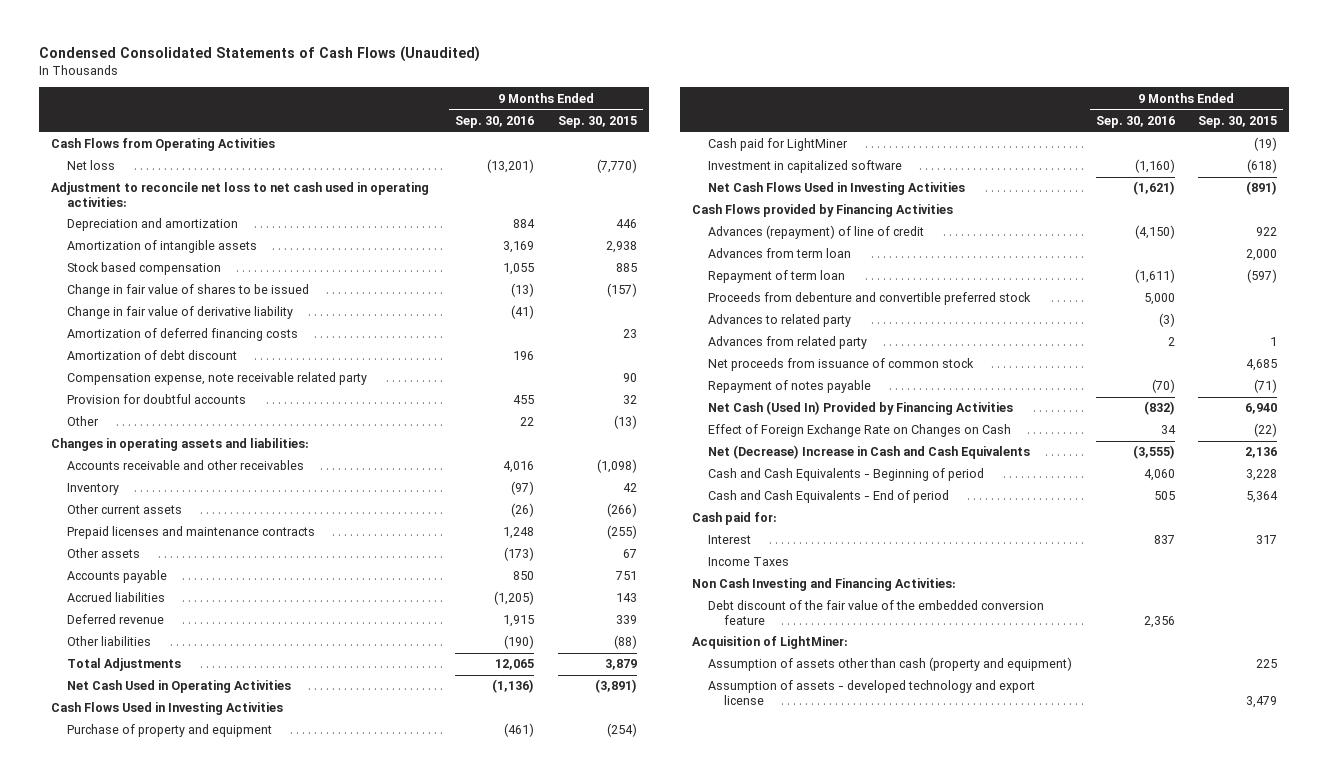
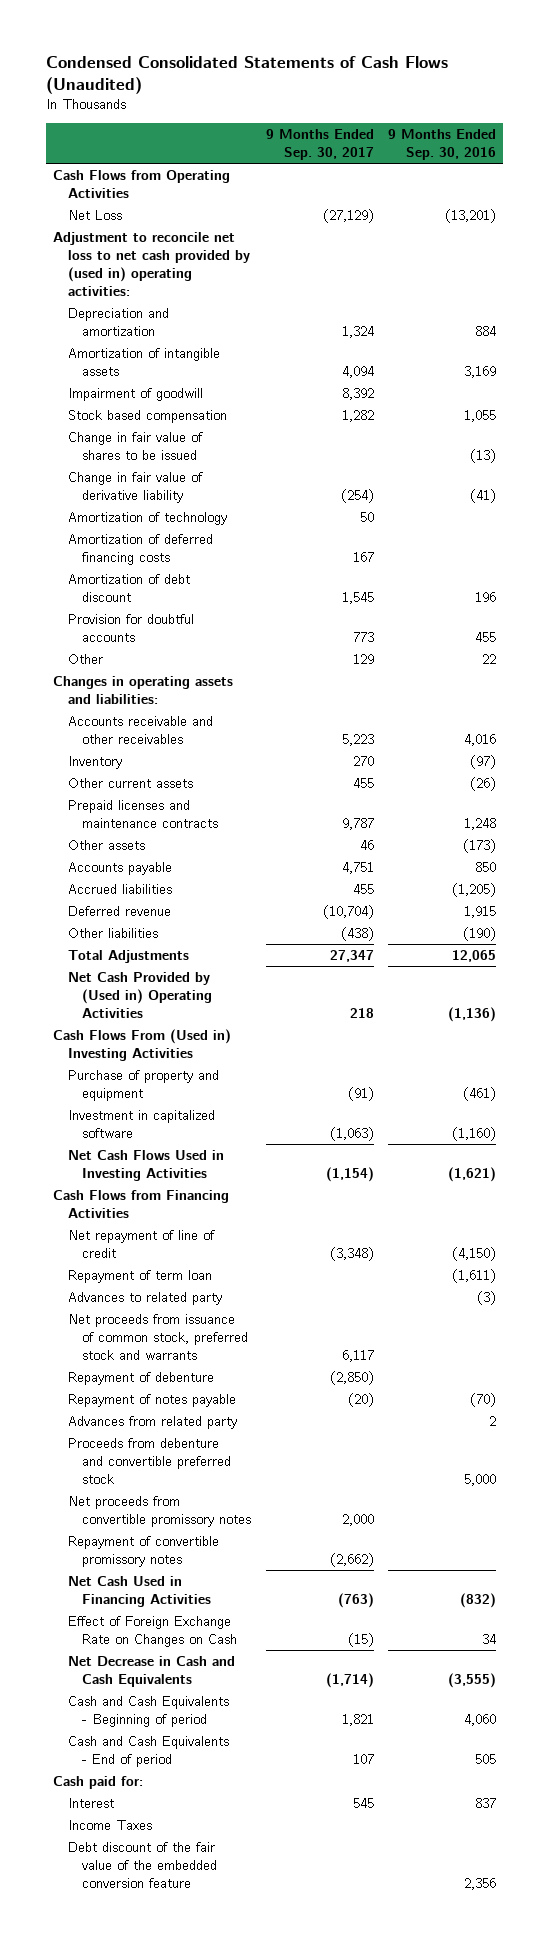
[557,115,637,128] Sep. 30, 2015 -> none
none -> [265,129,374,161] 9 Months Ended Sep. 30, 2017
[67,160,116,171] Net loss -> [67,209,122,220] Net Loss
[51,182,430,207] Adjustment to reconcile net loss to net cash used in operating activities: -> [53,231,250,296] Adjustment to reconcile net loss to net cash provided by (used in) operating activities:
none -> [67,387,203,401] Impairment of goodwill
none -> [67,511,227,525] Amortization of technology
[67,372,368,386] Compensation expense, note receivable related party -> none
[67,680,292,694] Net Cash Used in Operating Activities -> [67,971,213,1018] Net Cash Provided by (Used in) Operating Activities
[51,702,284,716] Cash Flows Used in Investing Activities -> [53,1028,232,1061] Cash Flows From (Used in) Investing Activities
[707,138,848,152] Cash paid for LightMiner -> none
[707,248,851,259] Advances from term loan -> none
[691,204,953,218] Cash Flows provided by Financing Activities -> [53,1189,230,1218] Cash Flows from Financing Activities
[707,225,924,240] Advances (repayment) of line of credit -> [67,1229,215,1258] Net repayment of line of credit
[707,358,974,372] Net proceeds from issuance of common stock -> [67,1313,249,1360] Net proceeds from issuance of common stock, preferred stock and warrants
none -> [67,1371,214,1385] Repayment of debenture
[707,336,867,350] Advances from related party -> [67,1415,237,1429] Advances from related party
[707,292,1031,306] Proceeds from debenture and convertible preferred stock -> [67,1437,232,1484] Proceeds from debenture and convertible preferred stock
none -> [67,1495,252,1527] Net proceeds from convertible promissory notes
none -> [67,1535,219,1567] Repayment of convertible promissory notes
[707,401,1013,416] Net Cash (Used In) Provided by Financing Activities -> [67,1575,212,1607] Net Cash Used in Financing Activities
[707,445,1030,460] Net (Decrease) Increase in Cash and Cash Equivalents -> [67,1655,235,1687] Net Decrease in Cash and Cash Equivalents
[691,578,956,592] Non Cash Investing and Financing Activities: -> none
[691,636,848,650] Acquisition of LightMiner: -> none
[707,657,1072,672] Assumption of assets other than cash (property and equipment) -> none
[707,680,1035,705] Assumption of assets - developed technology and export license -> none

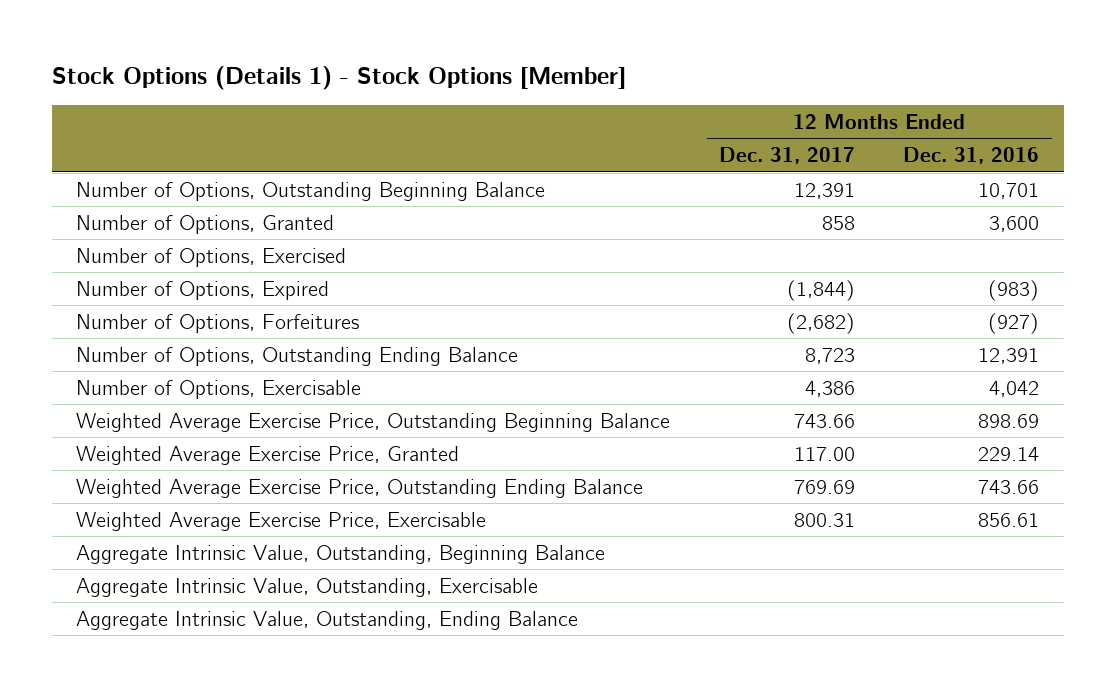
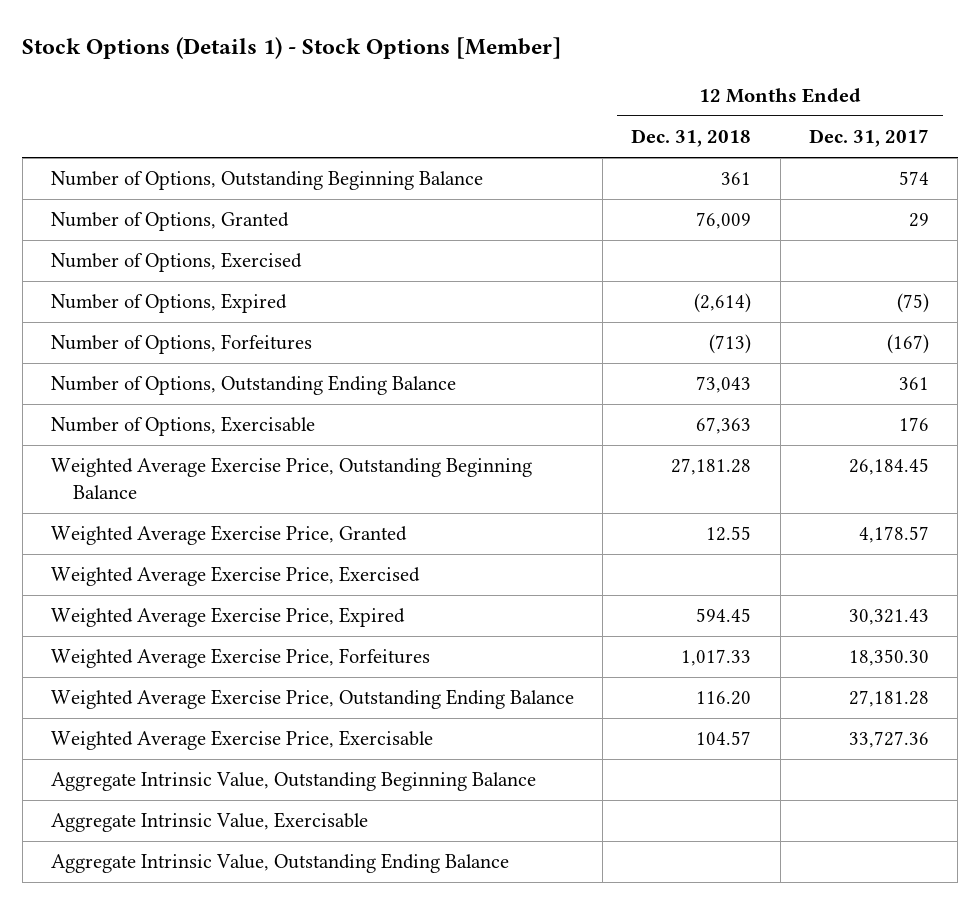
[903,147,1040,165] Dec. 31, 2016 -> none
none -> [631,129,752,148] Dec. 31, 2018
[793,182,855,199] 12,391 -> [898,171,929,186] 574
[821,215,855,230] 858 -> [908,213,929,228] 29
[786,279,855,301] (1,844) -> [896,293,929,314] (75)
[786,312,855,334] (2,682) -> [886,334,929,355] (167)
[804,347,855,364] 8,723 -> [898,377,929,391] 361
[804,380,855,397] 4,386 -> [898,417,929,432] 176
[793,413,855,428] 743.66 -> [848,458,929,476] 26,184.45
[793,446,855,461] 117.00 -> [858,526,929,544] 4,178.57
none -> [50,566,420,587] Weighted Average Exercise Price, Exercised
none -> [50,607,405,628] Weighted Average Exercise Price, Expired
none -> [50,648,430,669] Weighted Average Exercise Price, Forfeitures
[793,479,855,494] 769.69 -> [848,690,929,708] 27,181.28
[793,512,855,527] 800.31 -> [848,731,929,749] 33,727.36
[76,544,606,564] Aggregate Intrinsic Value, Outstanding, Beginning Balance -> [50,772,536,792] Aggregate Intrinsic Value, Outstanding Beginning Balance
[76,577,539,597] Aggregate Intrinsic Value, Outstanding, Exercisable -> [50,812,368,833] Aggregate Intrinsic Value, Exercisable
[76,610,579,630] Aggregate Intrinsic Value, Outstanding, Ending Balance -> [50,853,509,874] Aggregate Intrinsic Value, Outstanding Ending Balance

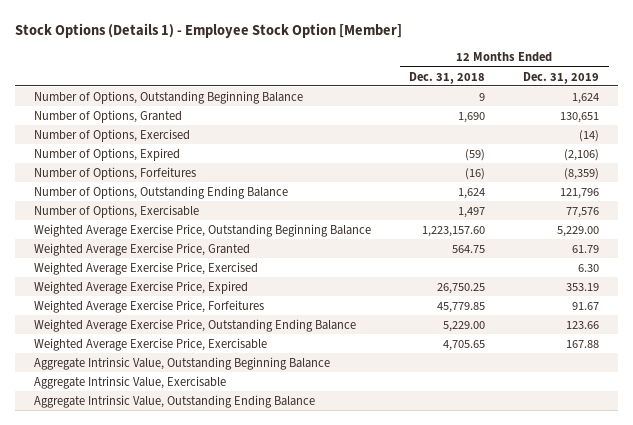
[22,37,562,60] Stock Options (Details 1) - Stock Options [Member] -> [15,23,403,39] Stock Options (Details 1) - Employee Stock Option [Member]
[808,129,929,148] Dec. 31, 2017 -> none
none -> [523,71,600,84] Dec. 31, 2019
[721,172,752,186] 361 -> [479,92,486,101] 9
[696,212,752,230] 76,009 -> [458,111,486,123] 1,690
[694,293,752,314] (2,614) -> [465,148,486,161] (59)
[709,334,752,355] (713) -> [465,167,486,180] (16)
[696,376,752,394] 73,043 -> [458,187,486,199] 1,624
[696,417,752,435] 67,363 -> [458,206,486,218] 1,497
[671,458,752,476] 27,181.28 -> [422,225,486,237] 1,223,157.60
[706,526,752,542] 12.55 -> [452,244,486,253] 564.75
[696,608,752,623] 594.45 -> [437,282,486,294] 26,750.25
[681,649,752,667] 1,017.33 -> [437,301,486,313] 45,779.85
[696,691,752,706] 116.20 -> [443,320,486,332] 5,229.00
[696,731,752,746] 104.57 -> [443,339,486,351] 4,705.65

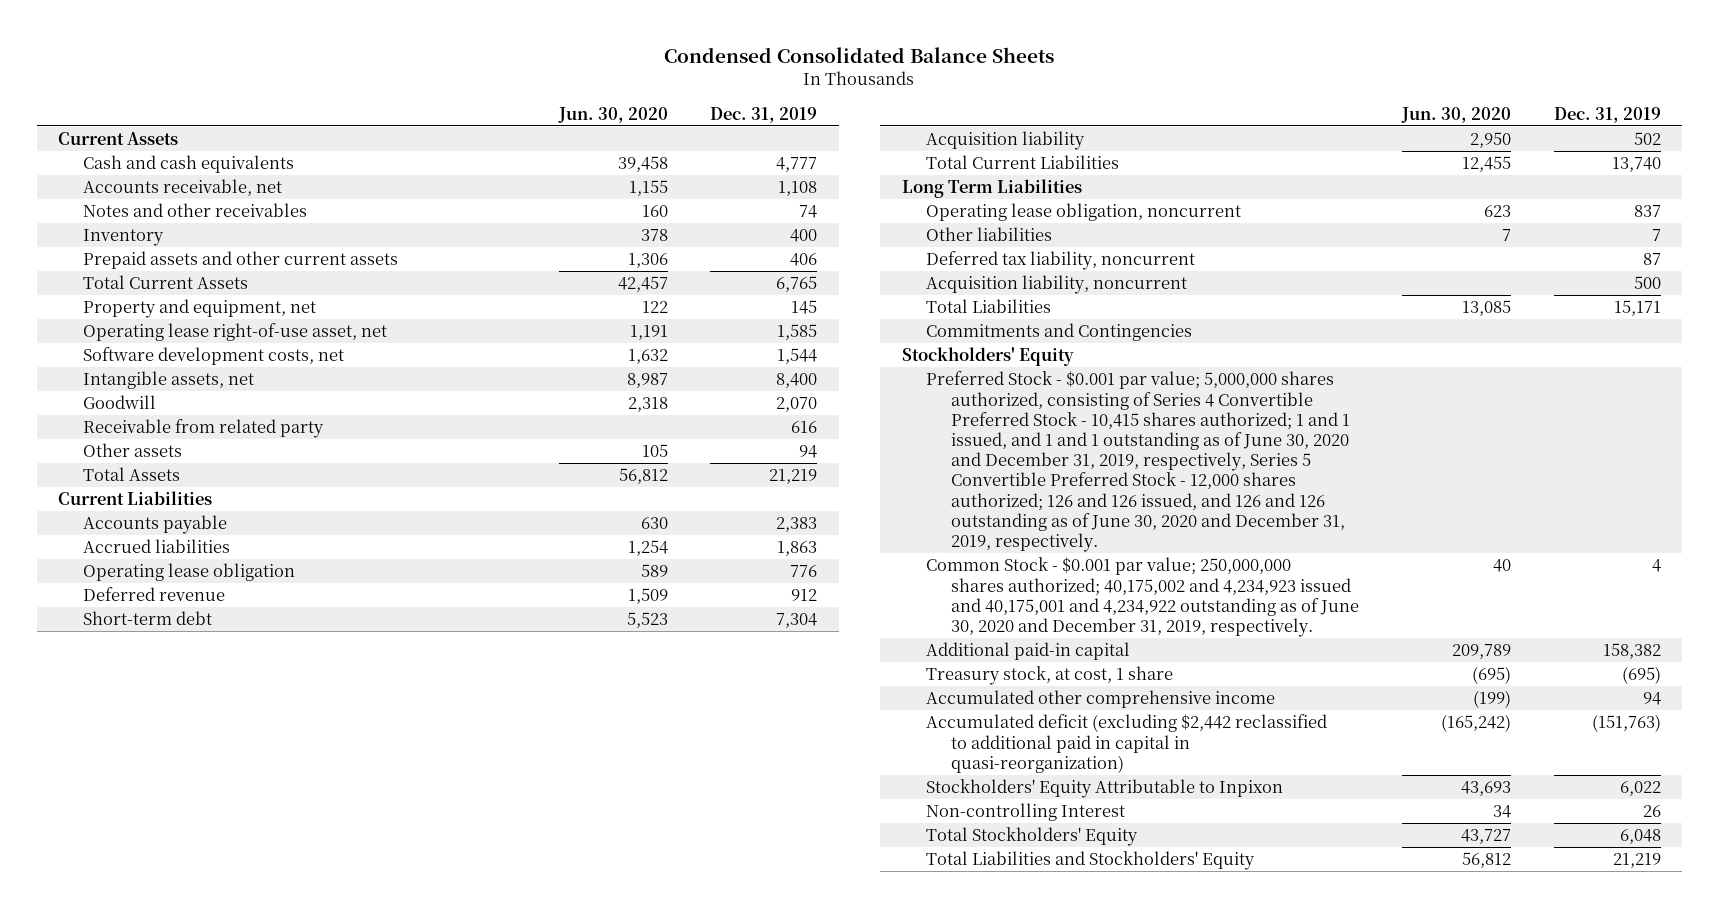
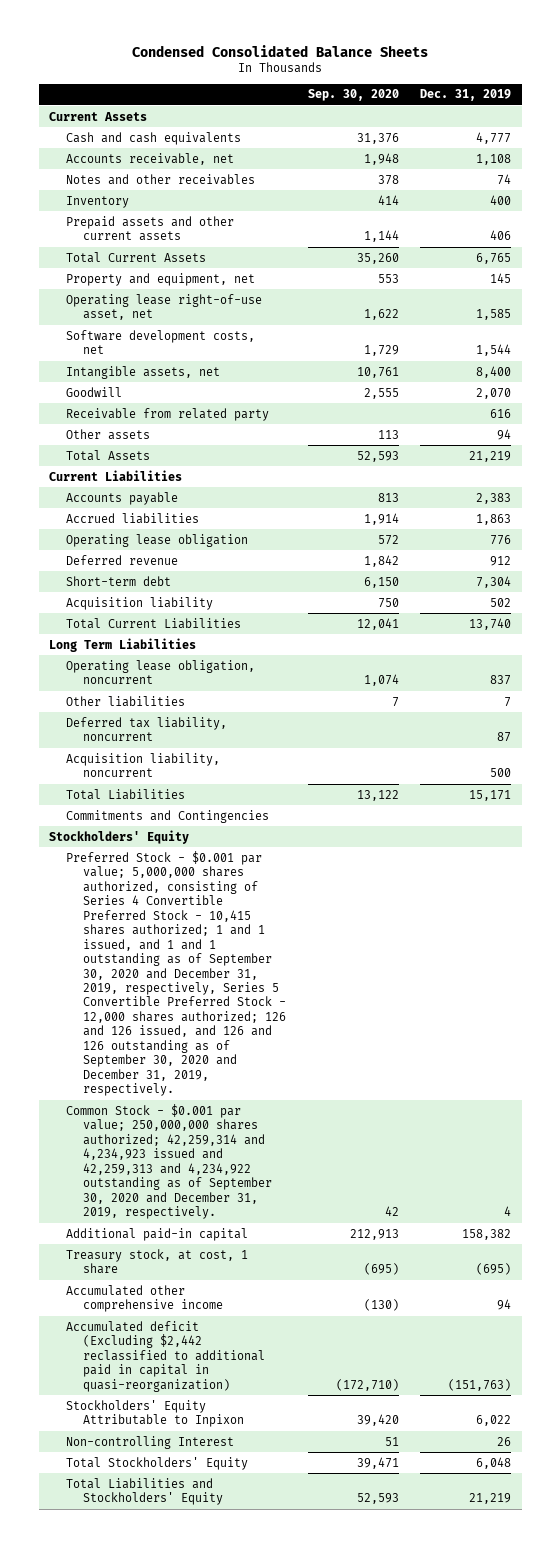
[557,106,668,123] Jun. 30, 2020 -> none
none -> [307,89,399,102] Sep. 30, 2020
[926,371,1351,553] Preferred Stock - $0.001 par value; 5,000,000 shares authorized, consisting of Series 4 Convertible Preferred Stock - 10,415 shares authorized; 1 and 1 issued, and 1 and 1 outstanding as of June 30, 2020 and December 31, 2019, respectively, Series 5 Convertible Preferred Stock - 12,000 shares authorized; 126 and 126 issued, and 126 and 126 outstanding as of June 30, 2020 and December 31, 2019, respectively. -> [66,850,287,1097] Preferred Stock - $0.001 par value; 5,000,000 shares authorized, consisting of Series 4 Convertible Preferred Stock - 10,415 shares authorized; 1 and 1 issued, and 1 and 1 outstanding as of September 30, 2020 and December 31, 2019, respectively, Series 5 Convertible Preferred Stock - 12,000 shares authorized; 126 and 126 issued, and 126 and 126 outstanding as of September 30, 2020 and December 31, 2019, respectively.
[926,557,1360,637] Common Stock - $0.001 par value; 250,000,000 shares authorized; 40,175,002 and 4,234,923 issued and 40,175,001 and 4,234,922 outstanding as of June 30, 2020 and December 31, 2019, respectively. -> [66,1103,273,1220] Common Stock - $0.001 par value; 250,000,000 shares authorized; 42,259,314 and 4,234,923 issued and 42,259,313 and 4,234,922 outstanding as of September 30, 2020 and December 31, 2019, respectively.
[926,714,1328,773] Accumulated deficit (excluding $2,442 reclassified to additional paid in capital in quasi-reorganization) -> [66,1320,266,1392] Accumulated deficit (Excluding $2,442 reclassified to additional paid in capital in quasi-reorganization)

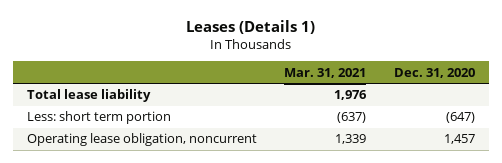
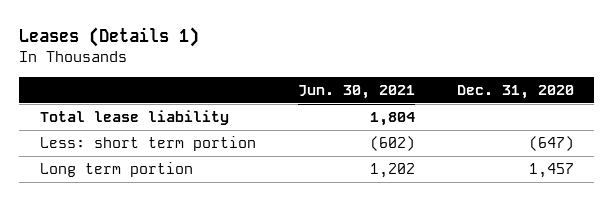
[284,67,367,78] Mar. 31, 2021 -> none
none -> [297,85,415,100] Jun. 30, 2021
[26,133,257,147] Operating lease obligation, noncurrent -> [40,162,194,178] Long term portion

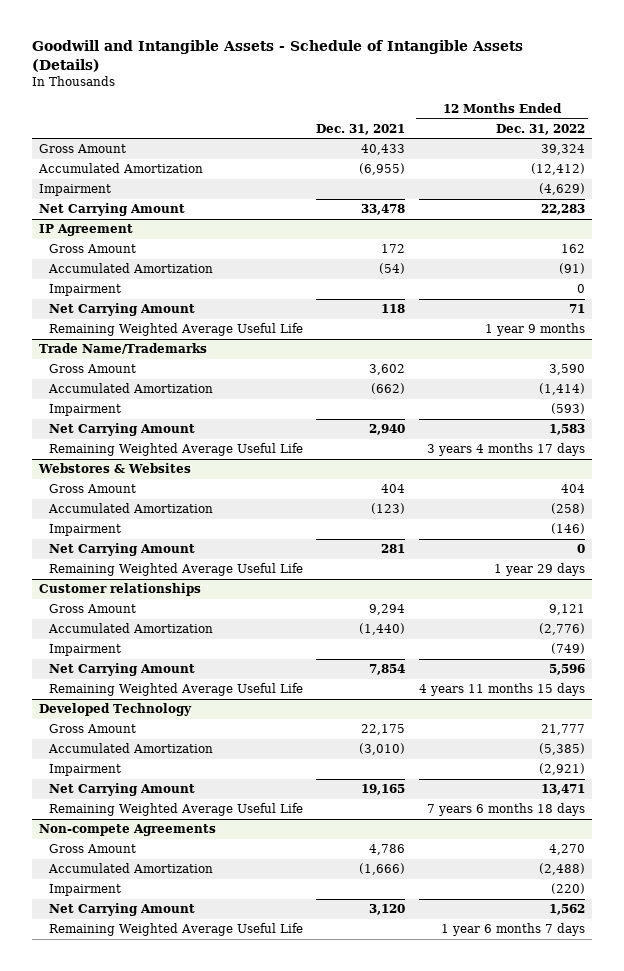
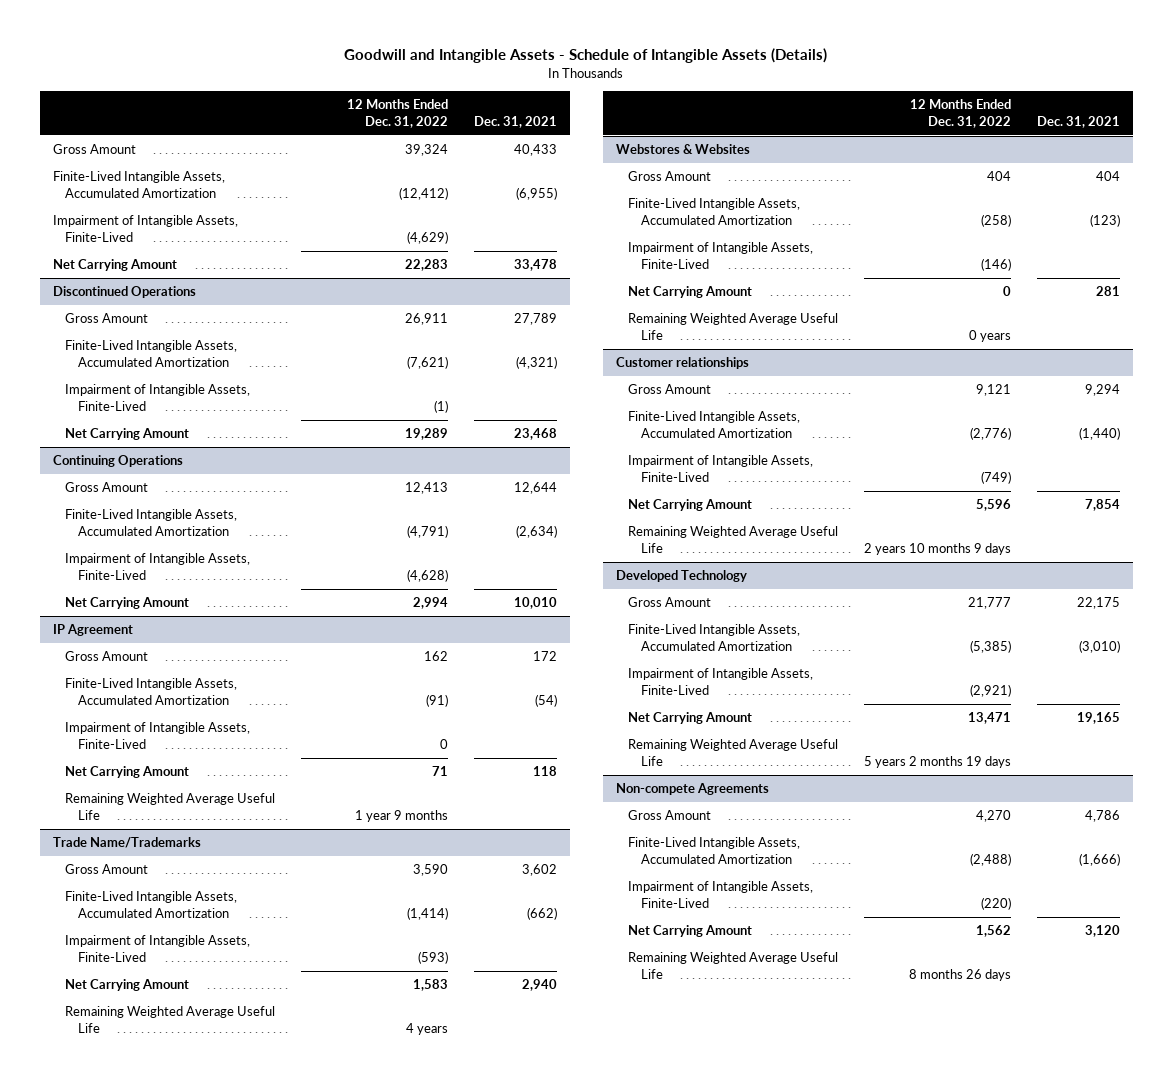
[37,163,203,174] Accumulated Amortization -> [52,171,225,199] Finite-Lived Intangible Assets, Accumulated Amortization
[38,184,111,197] Impairment -> [52,215,238,243] Impairment of Intangible Assets, Finite-Lived
none -> [52,286,196,299] Discontinued Operations
none -> [65,313,149,324] Gross Amount
none -> [65,340,238,368] Finite-Lived Intangible Assets, Accumulated Amortization
none -> [65,384,251,412] Impairment of Intangible Assets, Finite-Lived
none -> [65,428,190,441] Net Carrying Amount
none -> [52,455,183,468] Continuing Operations
none -> [65,482,149,493] Gross Amount
none -> [65,509,238,537] Finite-Lived Intangible Assets, Accumulated Amortization
none -> [65,553,251,581] Impairment of Intangible Assets, Finite-Lived
none -> [65,597,190,610] Net Carrying Amount
[47,263,213,274] Accumulated Amortization -> [65,678,238,706] Finite-Lived Intangible Assets, Accumulated Amortization
[48,284,121,297] Impairment -> [65,722,251,750] Impairment of Intangible Assets, Finite-Lived
[47,383,213,394] Accumulated Amortization -> [65,891,238,919] Finite-Lived Intangible Assets, Accumulated Amortization
[48,404,121,417] Impairment -> [65,935,251,963] Impairment of Intangible Assets, Finite-Lived
[426,443,585,457] 3 years 4 months 17 days -> [405,1023,448,1036] 4 years
[47,503,213,514] Accumulated Amortization -> [628,198,801,226] Finite-Lived Intangible Assets, Accumulated Amortization
[48,524,121,537] Impairment -> [628,242,814,270] Impairment of Intangible Assets, Finite-Lived
[493,563,585,577] 1 year 29 days -> [969,330,1012,343] 0 years
[47,623,213,634] Accumulated Amortization -> [628,411,801,439] Finite-Lived Intangible Assets, Accumulated Amortization
[48,644,121,657] Impairment -> [628,455,814,483] Impairment of Intangible Assets, Finite-Lived
[418,683,585,697] 4 years 11 months 15 days -> [864,543,1012,556] 2 years 10 months 9 days
[47,743,213,754] Accumulated Amortization -> [628,624,801,652] Finite-Lived Intangible Assets, Accumulated Amortization
[48,764,121,777] Impairment -> [628,668,814,696] Impairment of Intangible Assets, Finite-Lived
[426,803,585,817] 7 years 6 months 18 days -> [864,756,1012,769] 5 years 2 months 19 days
[47,863,213,874] Accumulated Amortization -> [628,837,801,865] Finite-Lived Intangible Assets, Accumulated Amortization
[48,884,121,897] Impairment -> [628,881,814,909] Impairment of Intangible Assets, Finite-Lived
[440,923,585,937] 1 year 6 months 7 days -> [909,969,1012,982] 8 months 26 days

